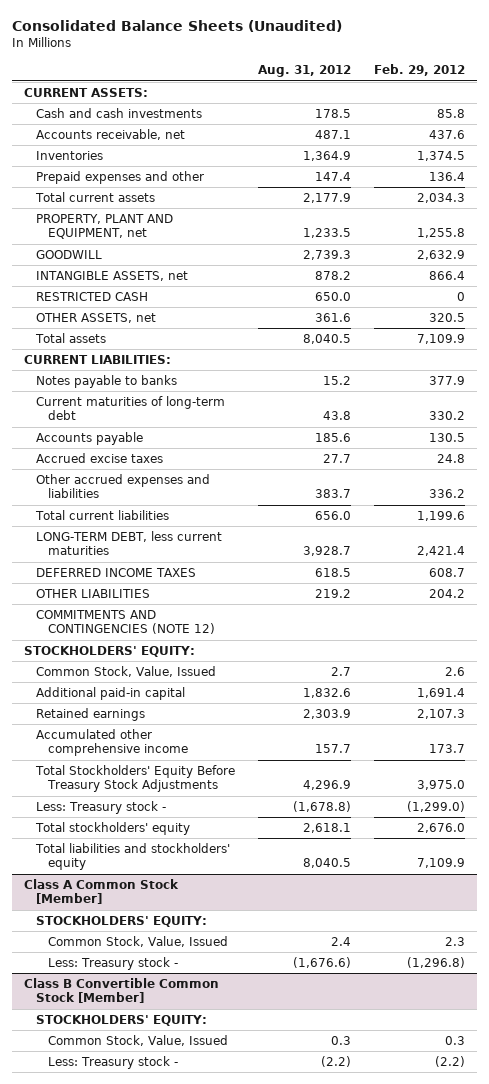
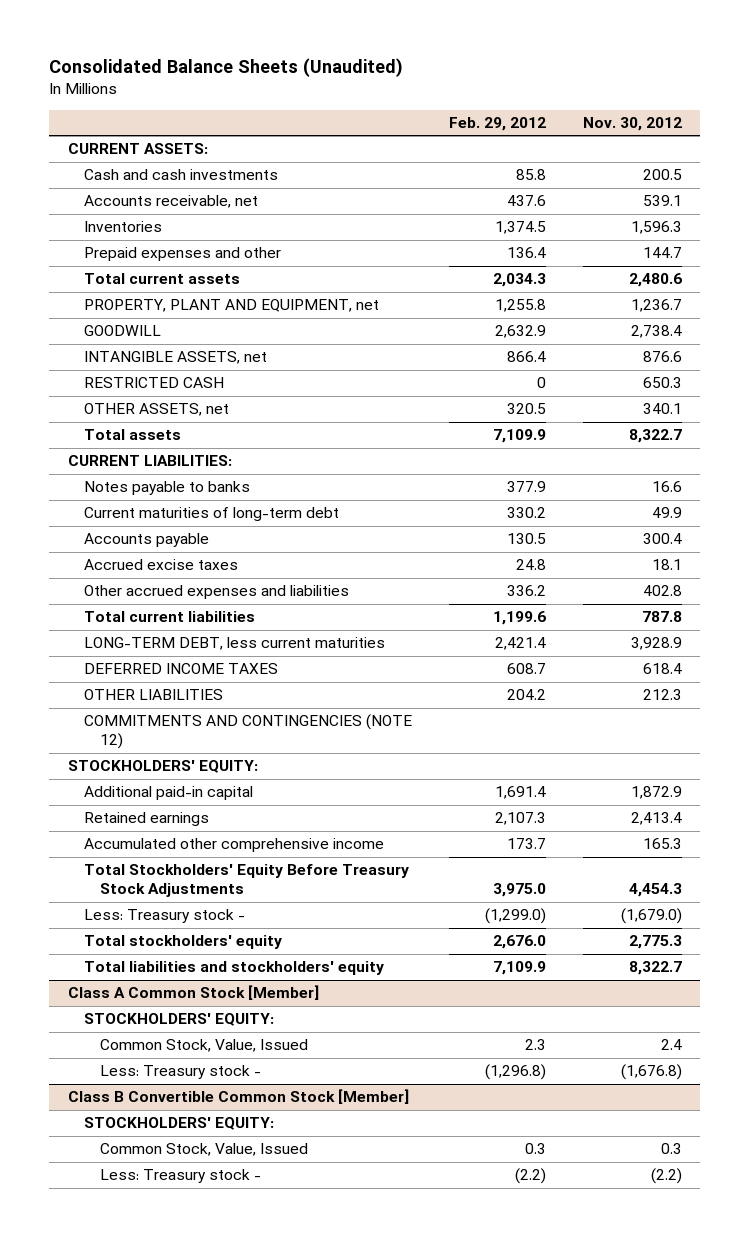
[257,65,351,78] Aug. 31, 2012 -> none
none -> [582,117,682,132] Nov. 30, 2012
[35,666,216,678] Common Stock, Value, Issued -> none

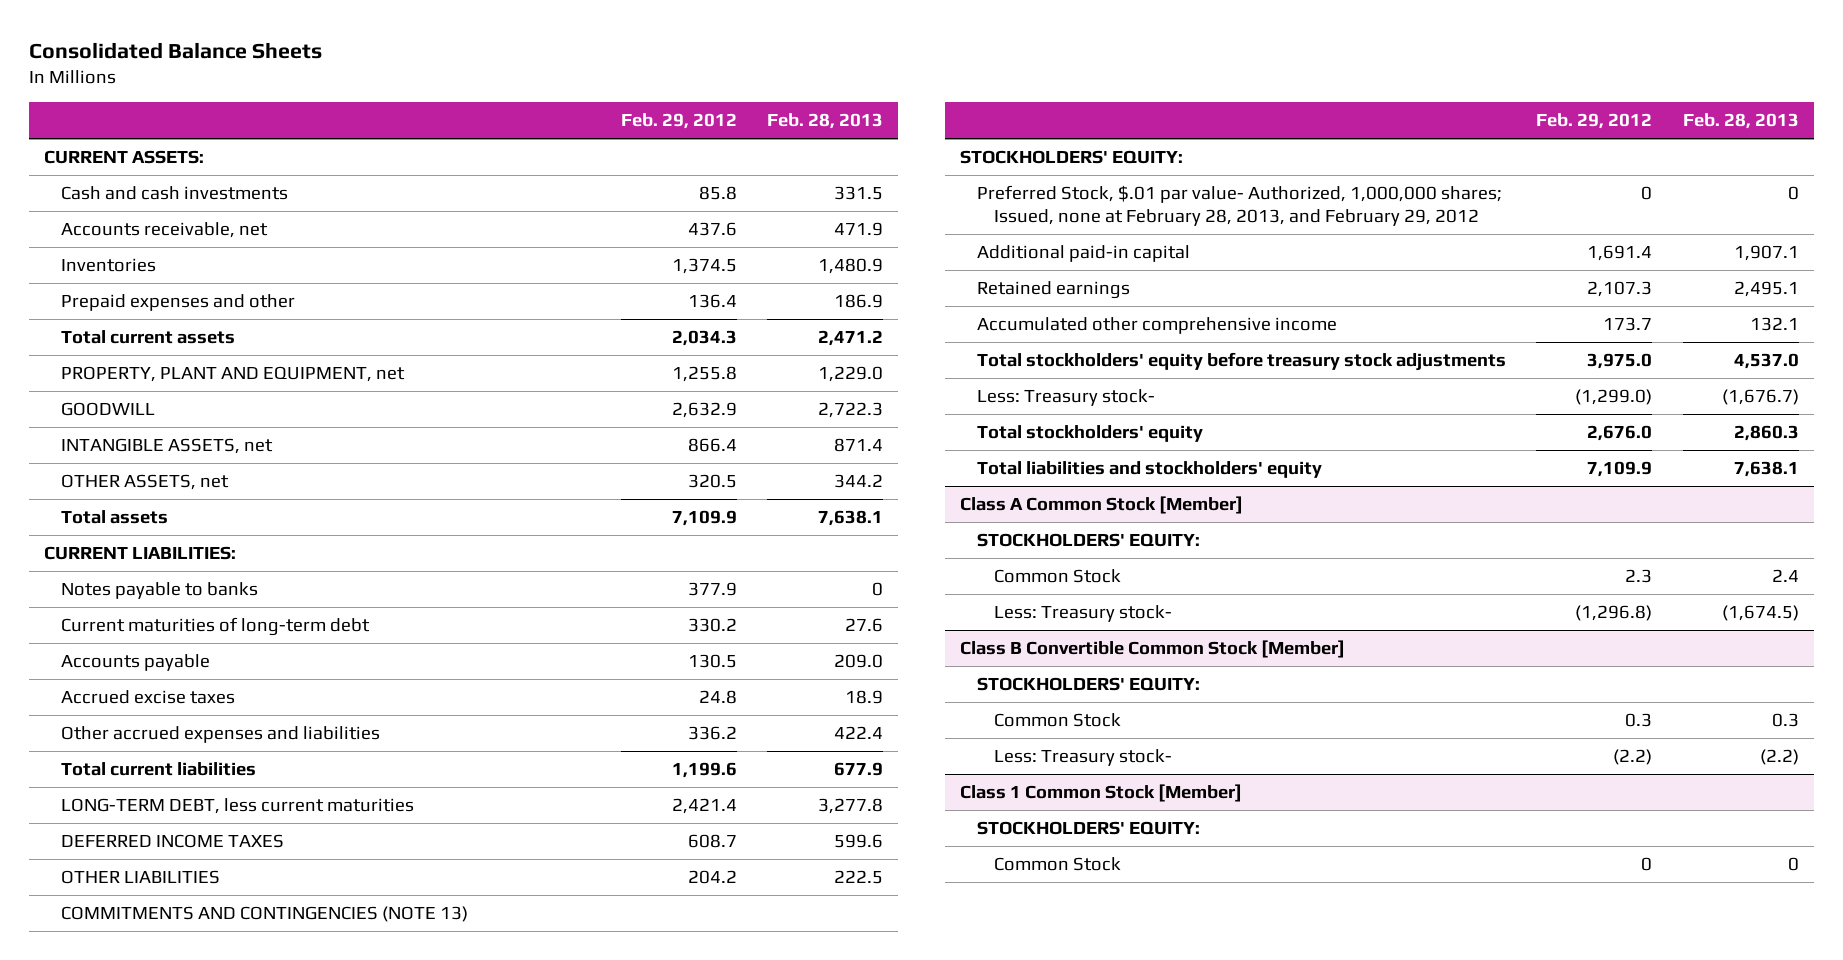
[49,58,404,78] Consolidated Balance Sheets (Unaudited) -> [28,42,322,60] Consolidated Balance Sheets
[582,117,682,132] Nov. 30, 2012 -> none
none -> [766,113,883,130] Feb. 28, 2013
[83,377,224,389] RESTRICTED CASH -> none
[83,714,412,750] COMMITMENTS AND CONTINGENCIES (NOTE 12) -> [61,906,469,923] COMMITMENTS AND CONTINGENCIES (NOTE 13)
none -> [977,185,1503,227] Preferred Stock, $.01 par value- Authorized, 1,000,000 shares; Issued, none at February 28, 2013, and February 29, 2012
[83,864,409,898] Total Stockholders' Equity Before Treasury Stock Adjustments -> [977,352,1507,372] Total stockholders' equity before treasury stock adjustments
[83,909,245,924] Less: Treasury stock - -> [977,389,1156,407] Less: Treasury stock-
[99,1039,308,1053] Common Stock, Value, Issued -> [994,569,1122,584] Common Stock
[99,1065,261,1080] Less: Treasury stock - -> [994,605,1173,623] Less: Treasury stock-
[99,1143,308,1157] Common Stock, Value, Issued -> [994,713,1122,728] Common Stock
[99,1169,261,1184] Less: Treasury stock - -> [994,749,1173,767] Less: Treasury stock-
none -> [959,784,1242,803] Class 1 Common Stock [Member]
none -> [977,821,1201,836] STOCKHOLDERS' EQUITY:
none -> [994,857,1122,872] Common Stock

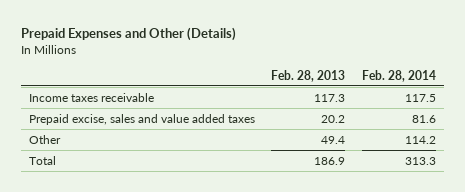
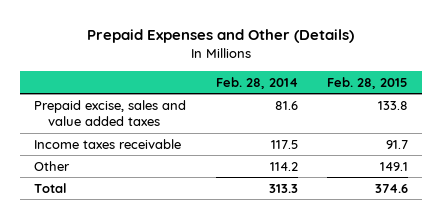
[271,69,346,82] Feb. 28, 2013 -> none
none -> [326,76,408,89] Feb. 28, 2015
[28,92,154,102] Income taxes receivable -> [34,138,182,149] Income taxes receivable

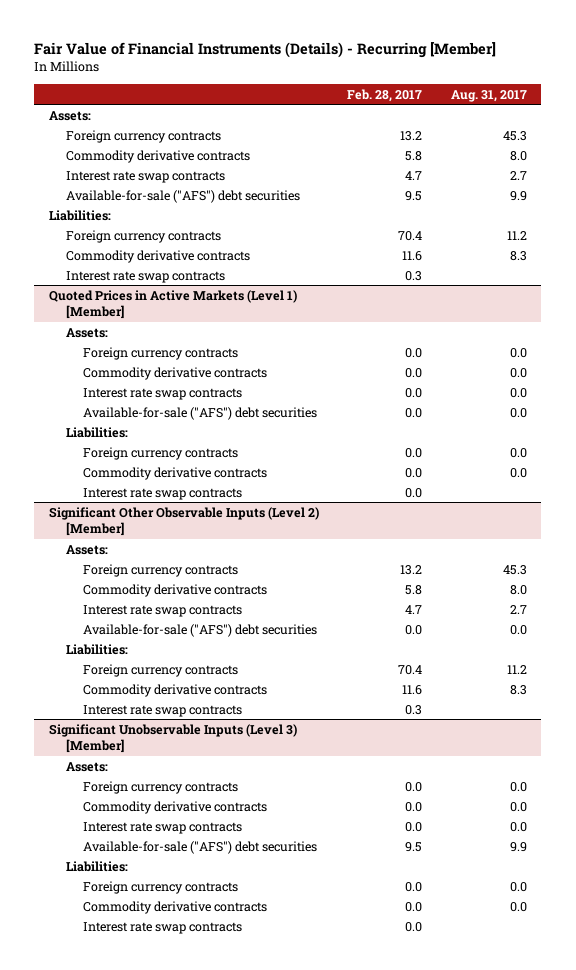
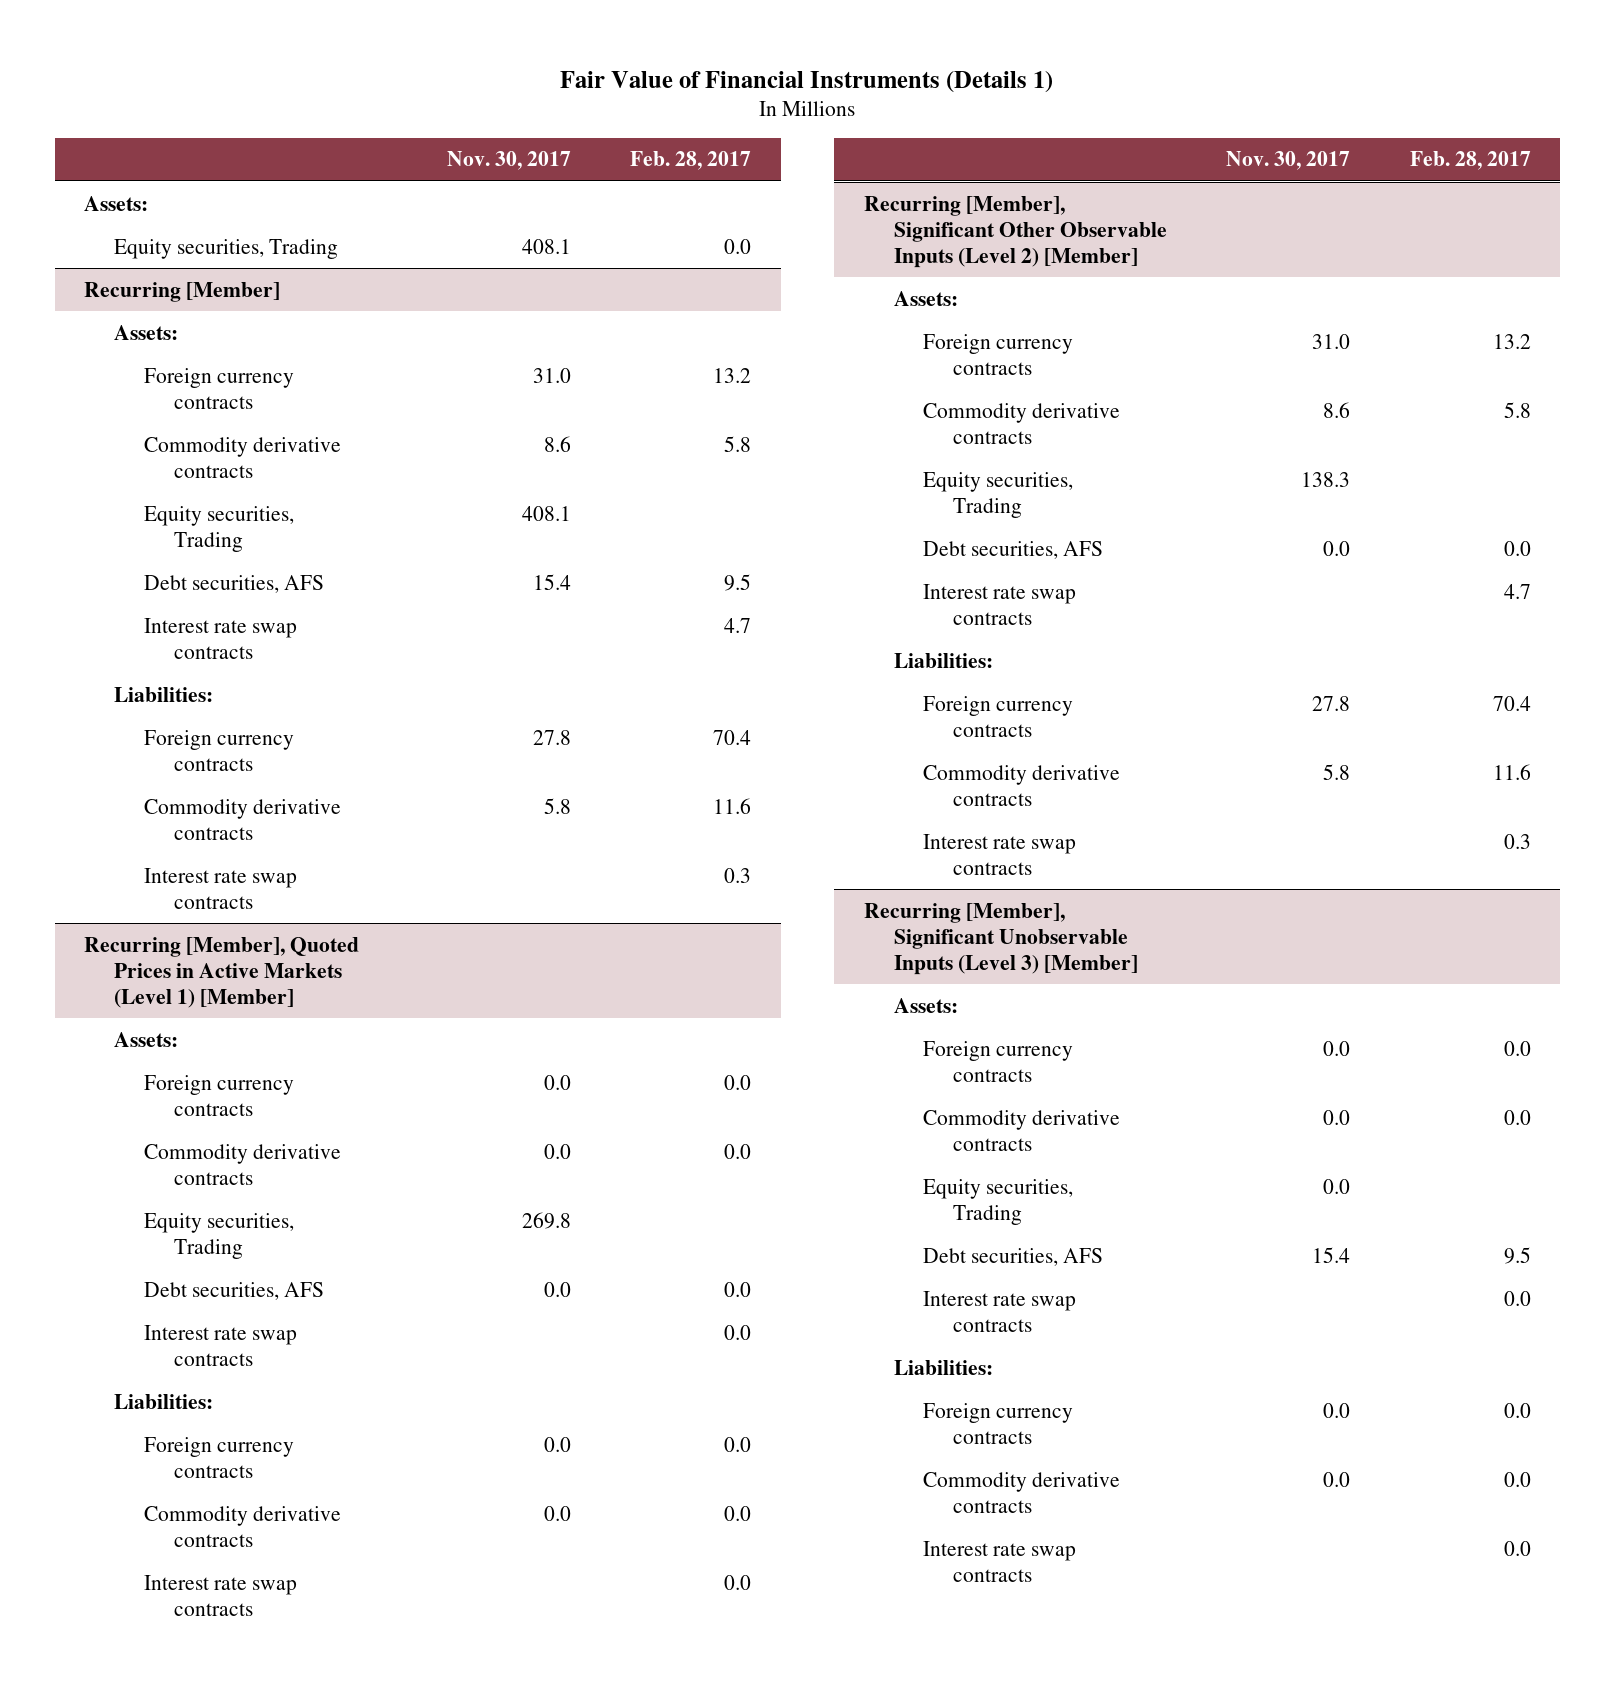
[34,42,497,59] Fair Value of Financial Instruments (Details) - Recurring [Member] -> [560,70,1054,93] Fair Value of Financial Instruments (Details 1)
[451,89,528,102] Aug. 31, 2017 -> none
none -> [446,151,571,171] Nov. 30, 2017
none -> [114,238,339,259] Equity securities, Trading
none -> [84,281,281,302] Recurring [Member]
none -> [114,324,179,340] Assets:
none -> [143,505,294,552] Equity securities, Trading
none -> [143,574,324,593] Debt securities, AFS
[65,189,300,203] Available-for-sale ("AFS") debt securities -> none
[48,289,297,320] Quoted Prices in Active Markets (Level 1) [Member] -> [84,936,360,1008] Recurring [Member], Quoted Prices in Active Markets (Level 1) [Member]
none -> [143,1212,294,1259] Equity securities, Trading
none -> [143,1281,324,1300] Debt securities, AFS
[83,406,318,420] Available-for-sale ("AFS") debt securities -> none
[48,506,319,537] Significant Other Observable Inputs (Level 2) [Member] -> [863,195,1167,268] Recurring [Member], Significant Other Observable Inputs (Level 2) [Member]
none -> [923,471,1074,518] Equity securities, Trading
none -> [923,540,1104,559] Debt securities, AFS
[83,623,318,637] Available-for-sale ("AFS") debt securities -> none
[48,723,297,754] Significant Unobservable Inputs (Level 3) [Member] -> [863,902,1138,975] Recurring [Member], Significant Unobservable Inputs (Level 3) [Member]
none -> [923,1178,1074,1225] Equity securities, Trading
none -> [923,1247,1104,1266] Debt securities, AFS
[83,840,318,854] Available-for-sale ("AFS") debt securities -> none

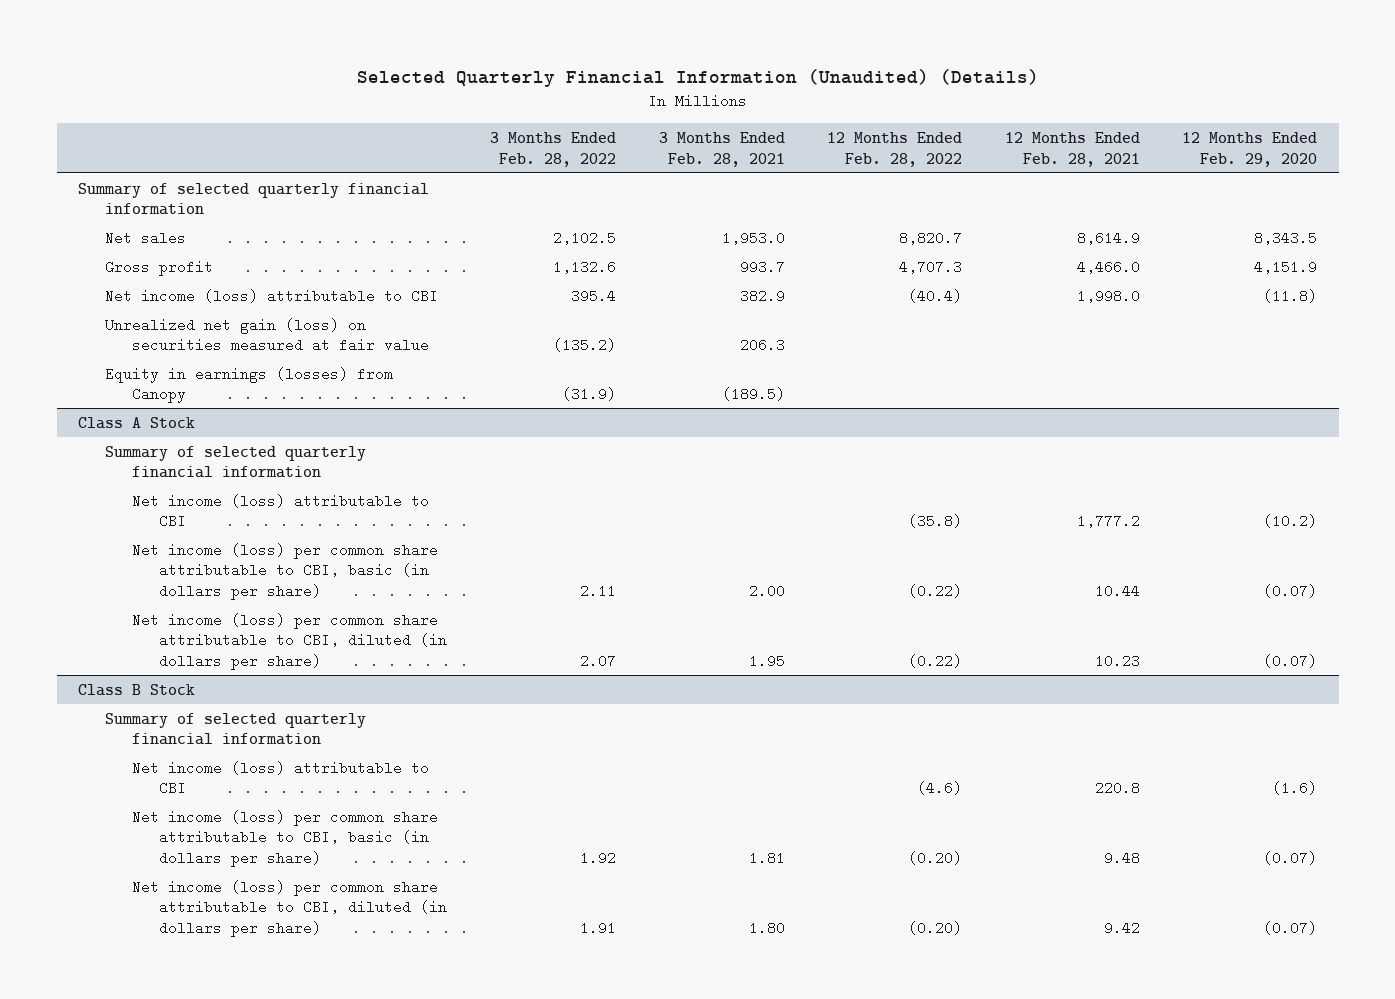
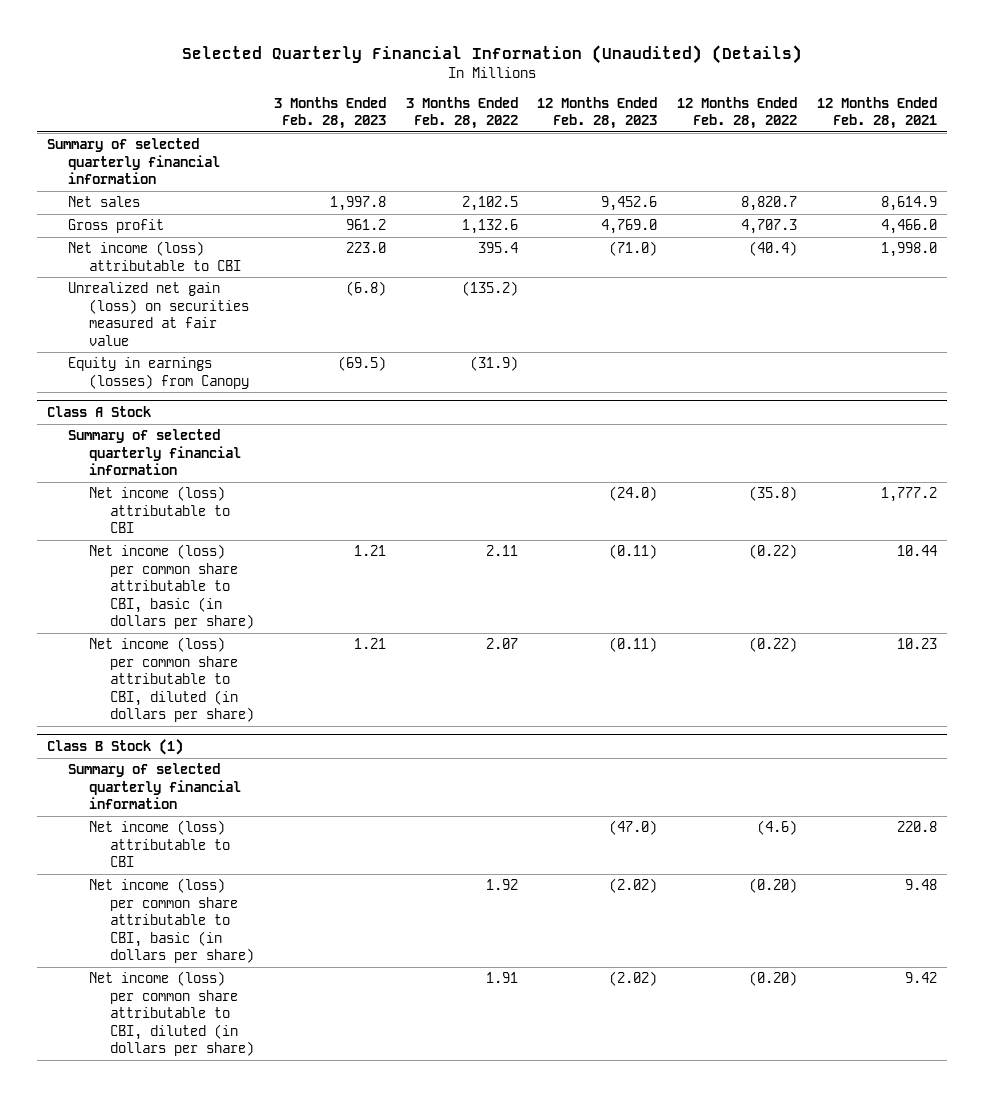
[658,132,785,167] 3 Months Ended Feb. 28, 2021 -> none
[1182,132,1318,167] 12 Months Ended Feb. 29, 2020 -> none
none -> [273,96,386,130] 3 Months Ended Feb. 28, 2023
none -> [537,96,658,130] 12 Months Ended Feb. 28, 2023
[77,683,195,696] Class B Stock -> [47,739,184,756] Class B Stock (1)

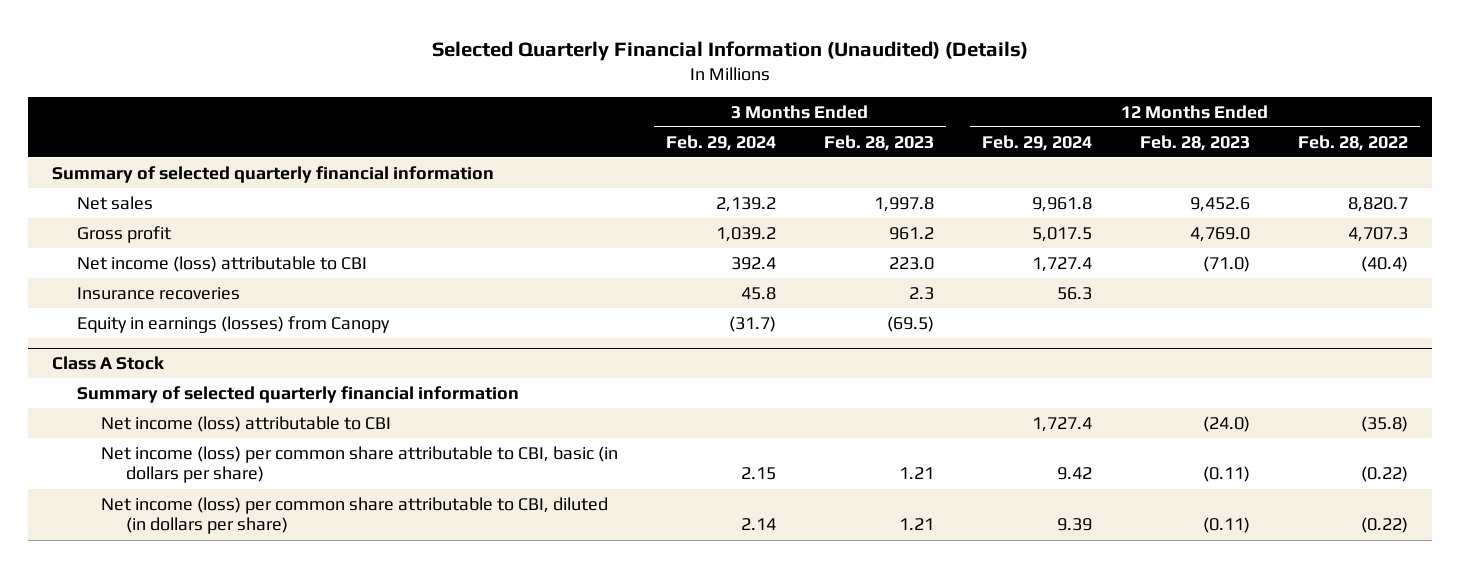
[405,96,518,130] 3 Months Ended Feb. 28, 2022 -> none
[816,96,937,130] 12 Months Ended Feb. 28, 2021 -> none
none -> [666,134,777,151] Feb. 29, 2024
none -> [981,134,1092,151] Feb. 29, 2024
[68,282,250,346] Unrealized net gain (loss) on securities measured at fair value -> none
none -> [76,286,240,300] Insurance recoveries
[47,739,184,756] Class B Stock (1) -> none
[68,763,242,810] Summary of selected quarterly financial information -> none
[89,820,231,868] Net income (loss) attributable to CBI -> none
[89,878,255,964] Net income (loss) per common share attributable to CBI, basic (in dollars per share) -> none
[89,971,255,1057] Net income (loss) per common share attributable to CBI, diluted (in dollars per share) -> none

